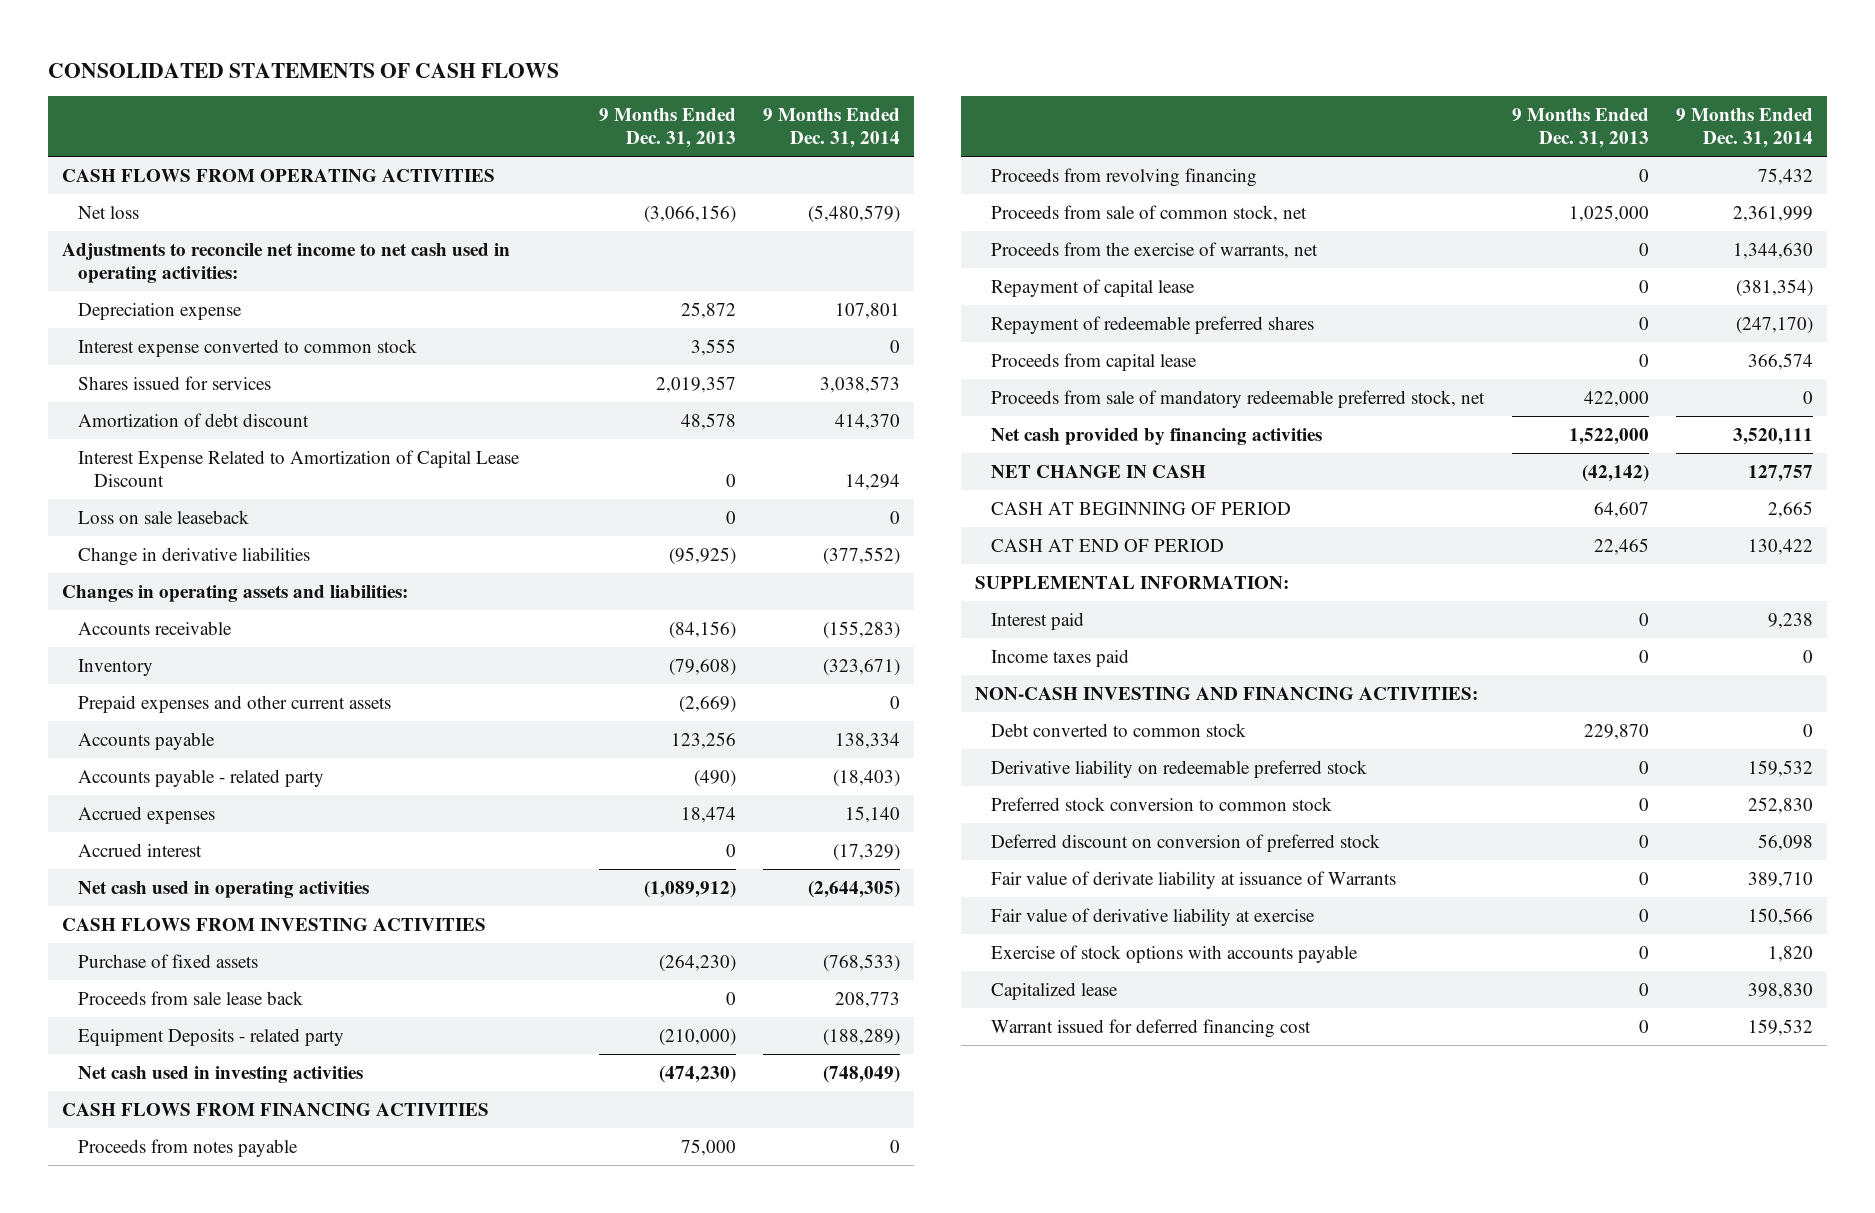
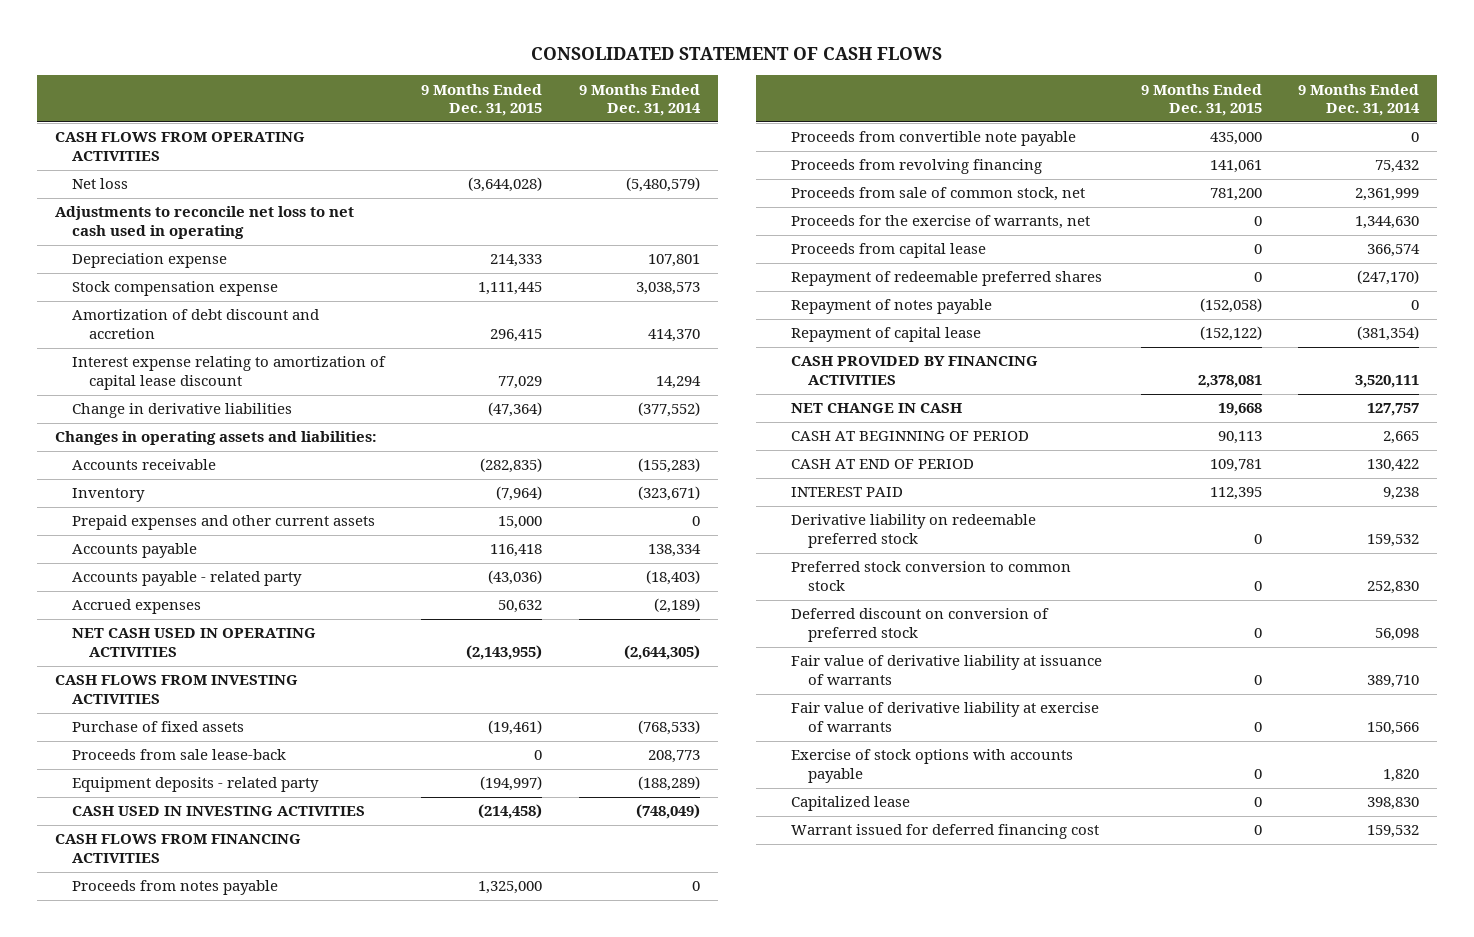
[48,62,560,78] CONSOLIDATED STATEMENTS OF CASH FLOWS -> [531,47,943,61] CONSOLIDATED STATEMENT OF CASH FLOWS
[598,108,736,149] 9 Months Ended Dec. 31, 2013 -> none
none -> [421,83,543,117] 9 Months Ended Dec. 31, 2015
[62,242,511,283] Adjustments to reconcile net income to net cash used in operating activities: -> [54,206,354,240] Adjustments to reconcile net loss to net cash used in operating
[78,338,418,357] Interest expense converted to common stock -> none
[78,509,250,524] Loss on sale leaseback -> none
[78,375,272,390] Shares issued for services -> [71,281,278,297] Stock compensation expense
[78,412,310,427] Amortization of debt discount -> [71,309,319,340] Amortization of debt discount and accretion
[78,449,521,487] Interest Expense Related to Amortization of Capital Lease Discount -> [71,356,386,391] Interest expense relating to amortization of capital lease discount
[78,842,203,857] Accrued interest -> none
[845,805,901,823] 15,140 -> [653,598,700,614] (2,189)
[78,880,370,898] Net cash used in operating activities -> [71,628,316,658] NET CASH USED IN OPERATING ACTIVITIES
[78,990,304,1005] Proceeds from sale lease back -> [71,749,286,761] Proceeds from sale lease-back
[78,1027,345,1046] Equipment Deposits - related party -> [71,777,319,793] Equipment deposits - related party
[78,1065,364,1083] Net cash used in investing activities -> [71,806,365,817] CASH USED IN INVESTING ACTIVITIES
none -> [791,131,1077,147] Proceeds from convertible note payable
[991,241,1319,259] Proceeds from the exercise of warrants, net -> [791,215,1091,230] Proceeds for the exercise of warrants, net
[991,389,1486,408] Proceeds from sale of mandatory redeemable preferred stock, net -> none
[991,315,1315,334] Repayment of redeemable preferred shares -> [791,271,1103,287] Repayment of redeemable preferred shares
none -> [791,299,993,315] Repayment of notes payable
[991,278,1196,297] Repayment of capital lease -> [791,327,982,343] Repayment of capital lease
[991,427,1323,445] Net cash provided by financing activities -> [791,356,1039,386] CASH PROVIDED BY FINANCING ACTIVITIES
[975,575,1290,589] SUPPLEMENTAL INFORMATION: -> none
[991,648,1130,667] Income taxes paid -> none
[975,686,1479,700] NON-CASH INVESTING AND FINANCING ACTIVITIES: -> none
[991,722,1247,737] Debt converted to common stock -> none
[991,611,1085,630] Interest paid -> [791,487,904,498] INTEREST PAID
[991,870,1397,889] Fair value of derivate liability at issuance of Warrants -> [791,655,1103,686] Fair value of derivative liability at issuance of warrants
[991,907,1316,926] Fair value of derivative liability at exercise -> [791,702,1100,733] Fair value of derivative liability at exercise of warrants

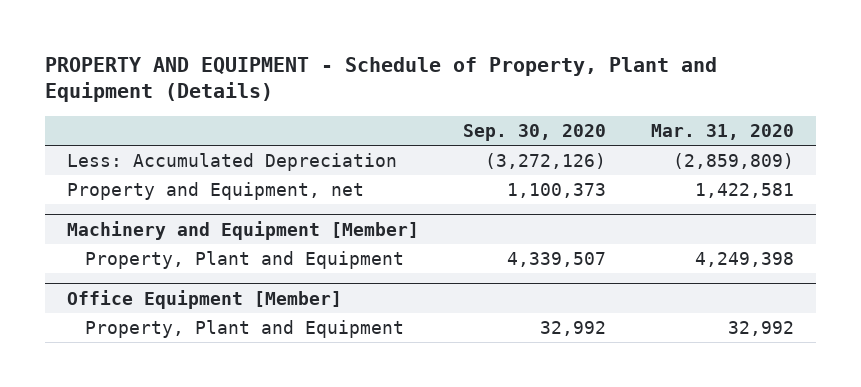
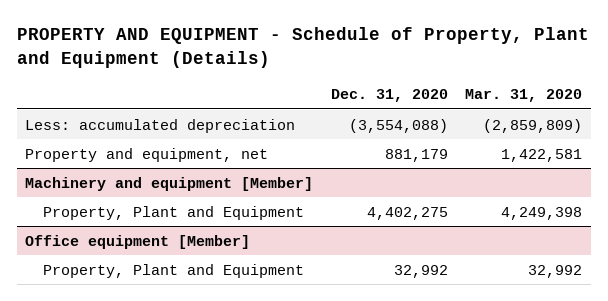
[463,123,607,141] Sep. 30, 2020 -> none
none -> [330,88,448,102] Dec. 31, 2020
[66,152,397,171] Less: Accumulated Depreciation -> [25,118,296,133] Less: accumulated depreciation
[66,181,364,200] Property and Equipment, net -> [25,147,269,162] Property and equipment, net
[66,220,419,240] Machinery and Equipment [Member] -> [25,176,314,191] Machinery and equipment [Member]
[66,289,342,309] Office Equipment [Member] -> [25,234,251,249] Office equipment [Member]

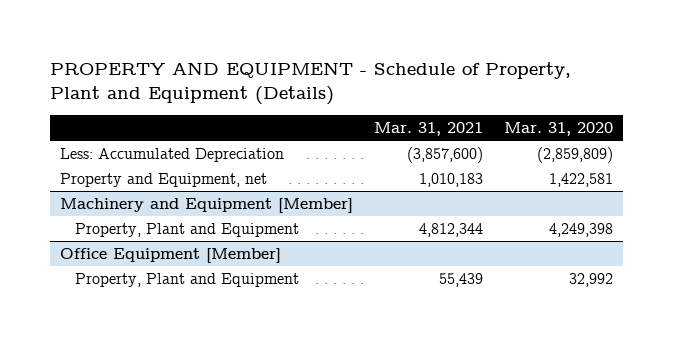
[330,88,448,102] Dec. 31, 2020 -> none
none -> [374,122,484,137] Mar. 31, 2021
[25,118,296,133] Less: accumulated depreciation -> [60,147,285,162] Less: Accumulated Depreciation
[25,147,269,162] Property and equipment, net -> [60,172,268,187] Property and Equipment, net
[25,176,314,191] Machinery and equipment [Member] -> [60,197,354,213] Machinery and Equipment [Member]
[25,234,251,249] Office equipment [Member] -> [60,247,282,263] Office Equipment [Member]

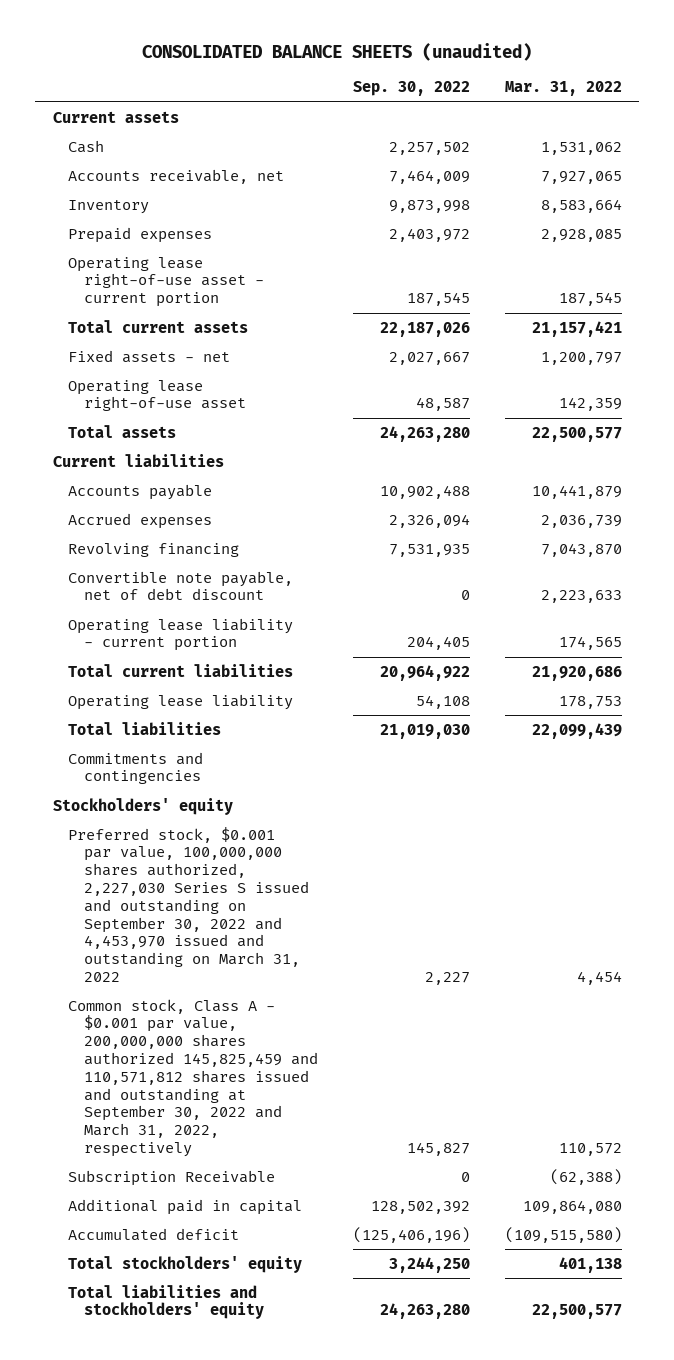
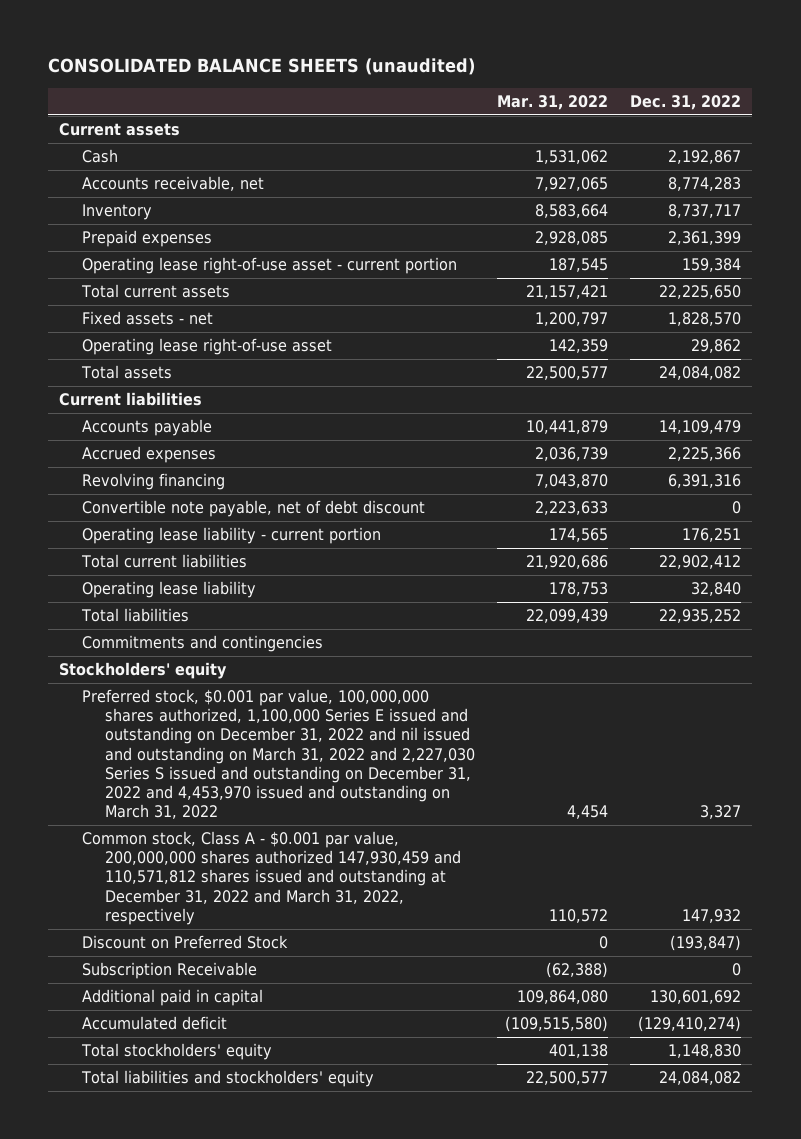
[352,81,470,97] Sep. 30, 2022 -> none
none -> [630,94,742,110] Dec. 31, 2022
[68,826,309,982] Preferred stock, $0.001 par value, 100,000,000 shares authorized, 2,227,030 Series S issued and outstanding on September 30, 2022 and 4,453,970 issued and outstanding on March 31, 2022 -> [82,689,476,820] Preferred stock, $0.001 par value, 100,000,000 shares authorized, 1,100,000 Series E issued and outstanding on December 31, 2022 and nil issued and outstanding on March 31, 2022 and 2,227,030 Series S issued and outstanding on December 31, 2022 and 4,453,970 issued and outstanding on March 31, 2022
[68,998,318,1157] Common stock, Class A - $0.001 par value, 200,000,000 shares authorized 145,825,459 and 110,571,812 shares issued and outstanding at September 30, 2022 and March 31, 2022, respectively -> [82,831,462,925] Common stock, Class A - $0.001 par value, 200,000,000 shares authorized 147,930,459 and 110,571,812 shares issued and outstanding at December 31, 2022 and March 31, 2022, respectively
none -> [82,935,289,950] Discount on Preferred Stock

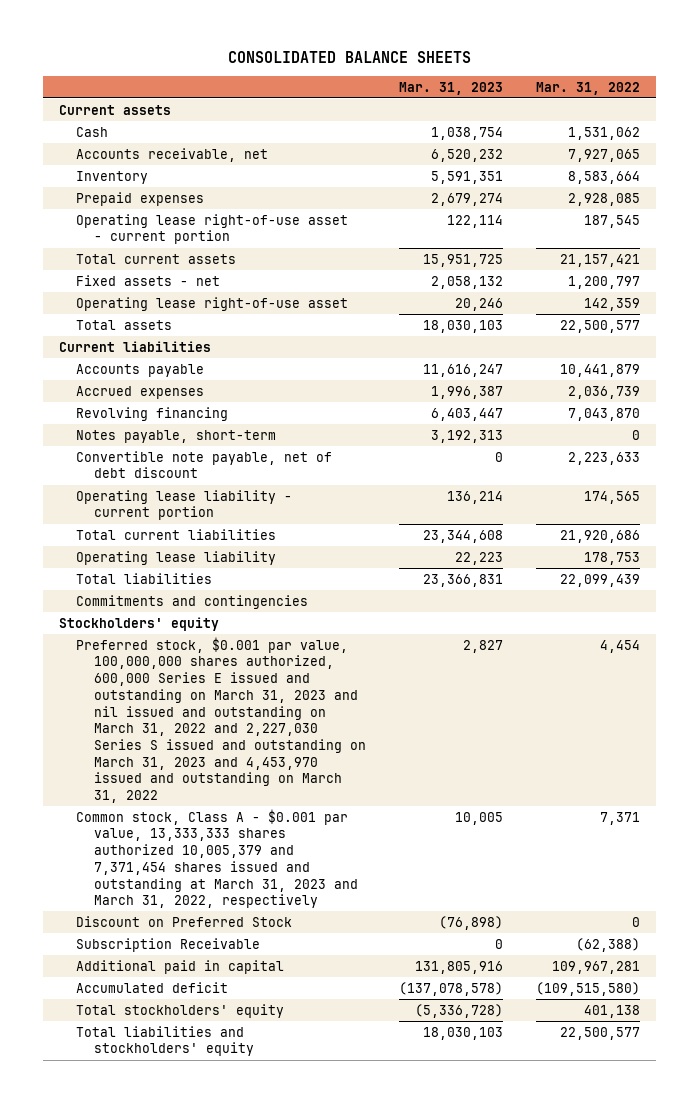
[48,58,476,76] CONSOLIDATED BALANCE SHEETS (unaudited) -> [227,50,471,63] CONSOLIDATED BALANCE SHEETS
[630,94,742,110] Dec. 31, 2022 -> none
none -> [398,81,503,95] Mar. 31, 2023
none -> [76,429,277,443] Notes payable, short-term
[82,689,476,820] Preferred stock, $0.001 par value, 100,000,000 shares authorized, 1,100,000 Series E issued and outstanding on December 31, 2022 and nil issued and outstanding on March 31, 2022 and 2,227,030 Series S issued and outstanding on December 31, 2022 and 4,453,970 issued and outstanding on March 31, 2022 -> [76,636,366,804] Preferred stock, $0.001 par value, 100,000,000 shares authorized, 600,000 Series E issued and outstanding on March 31, 2023 and nil issued and outstanding on March 31, 2022 and 2,227,030 Series S issued and outstanding on March 31, 2023 and 4,453,970 issued and outstanding on March 31, 2022
[82,831,462,925] Common stock, Class A - $0.001 par value, 200,000,000 shares authorized 147,930,459 and 110,571,812 shares issued and outstanding at December 31, 2022 and March 31, 2022, respectively -> [76,808,358,909] Common stock, Class A - $0.001 par value, 13,333,333 shares authorized 10,005,379 and 7,371,454 shares issued and outstanding at March 31, 2023 and March 31, 2022, respectively
[549,908,609,923] 110,572 -> [599,811,640,825] 7,371
[517,990,609,1005] 109,864,080 -> [551,960,640,974] 109,967,281

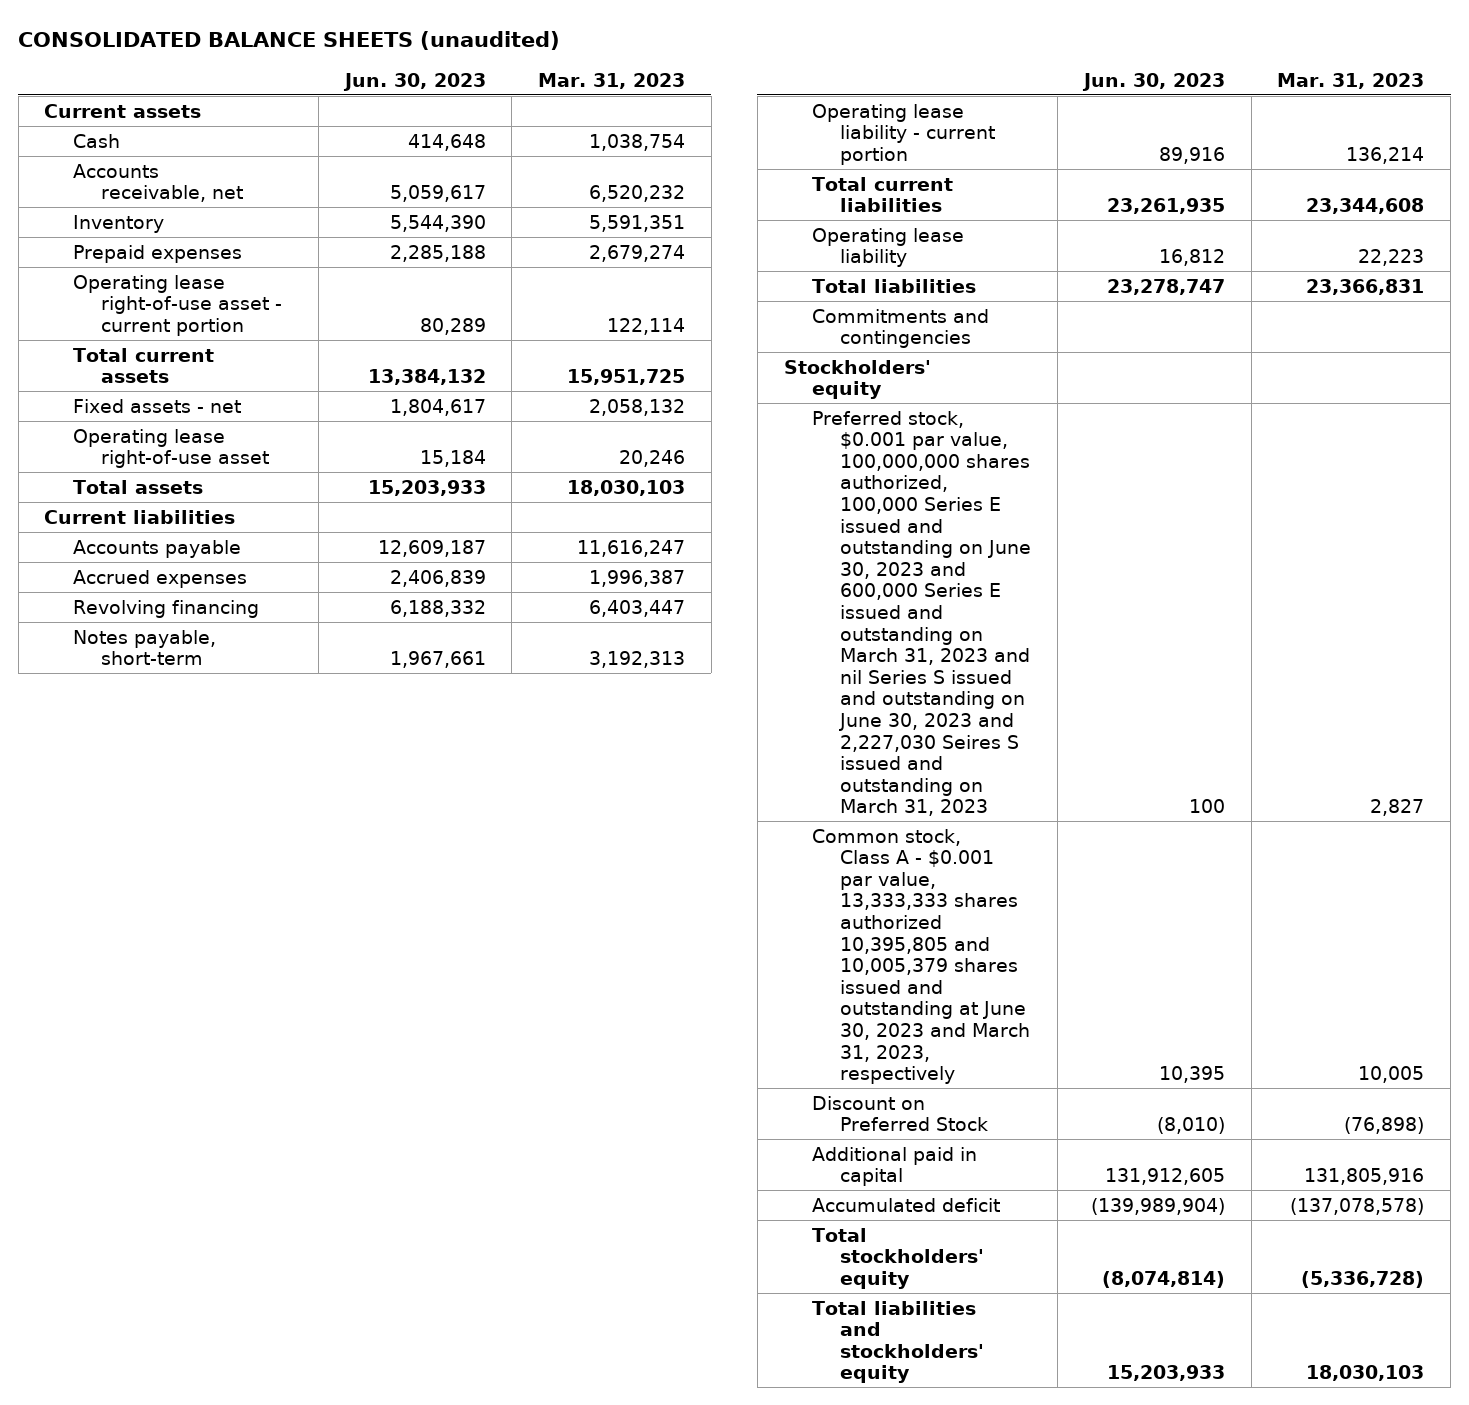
[227,50,471,63] CONSOLIDATED BALANCE SHEETS -> [18,30,561,50] CONSOLIDATED BALANCE SHEETS (unaudited)
[535,81,640,95] Mar. 31, 2022 -> none
none -> [342,72,486,91] Jun. 30, 2023
[76,450,333,479] Convertible note payable, net of debt discount -> none
[76,636,366,804] Preferred stock, $0.001 par value, 100,000,000 shares authorized, 600,000 Series E issued and outstanding on March 31, 2023 and nil issued and outstanding on March 31, 2022 and 2,227,030 Series S issued and outstanding on March 31, 2023 and 4,453,970 issued and outstanding on March 31, 2022 -> [812,410,1032,817] Preferred stock, $0.001 par value, 100,000,000 shares authorized, 100,000 Series E issued and outstanding on June 30, 2023 and 600,000 Series E issued and outstanding on March 31, 2023 and nil Series S issued and outstanding on June 30, 2023 and 2,227,030 Seires S issued and outstanding on March 31, 2023
[76,808,358,909] Common stock, Class A - $0.001 par value, 13,333,333 shares authorized 10,005,379 and 7,371,454 shares issued and outstanding at March 31, 2023 and March 31, 2022, respectively -> [812,828,1031,1085] Common stock, Class A - $0.001 par value, 13,333,333 shares authorized 10,395,805 and 10,005,379 shares issued and outstanding at June 30, 2023 and March 31, 2023, respectively
[76,937,261,952] Subscription Receivable -> none

